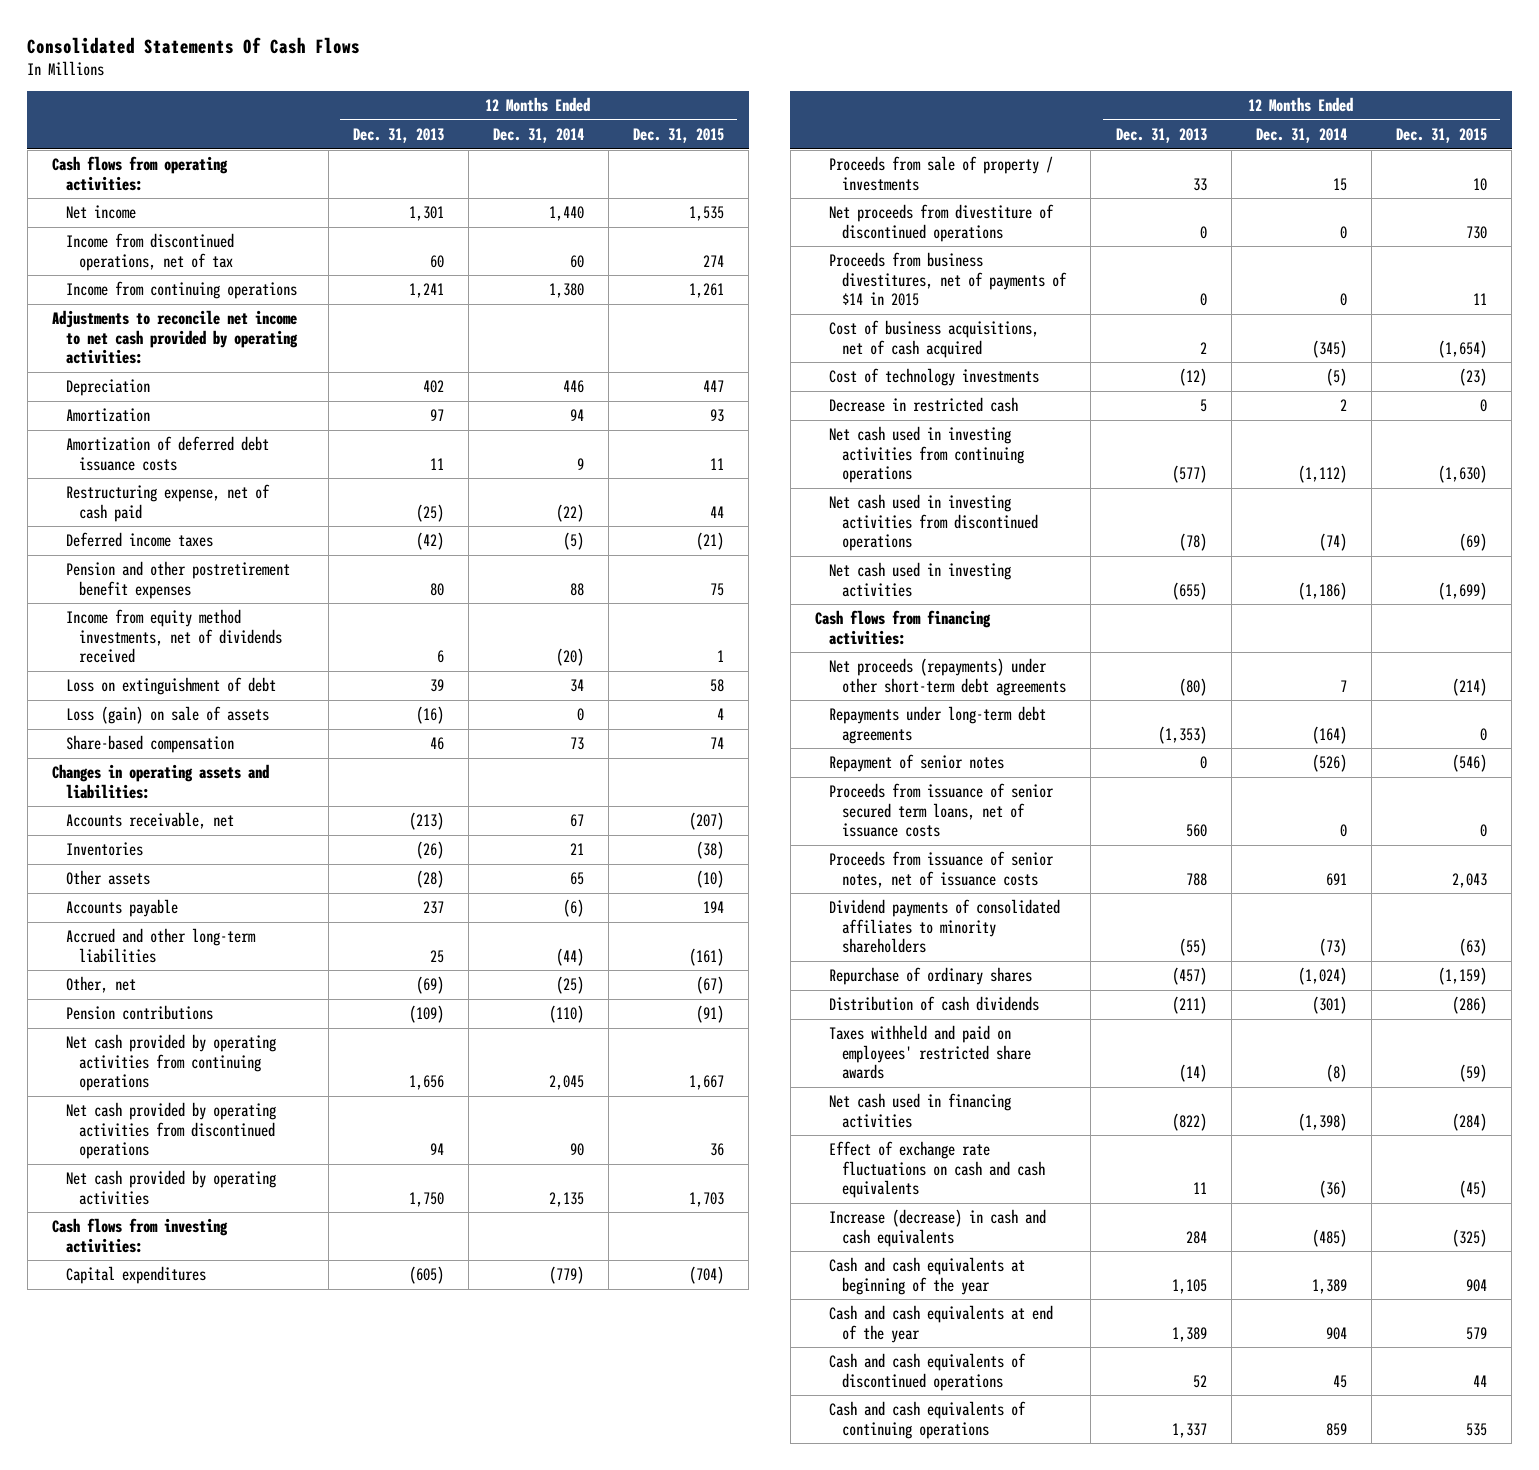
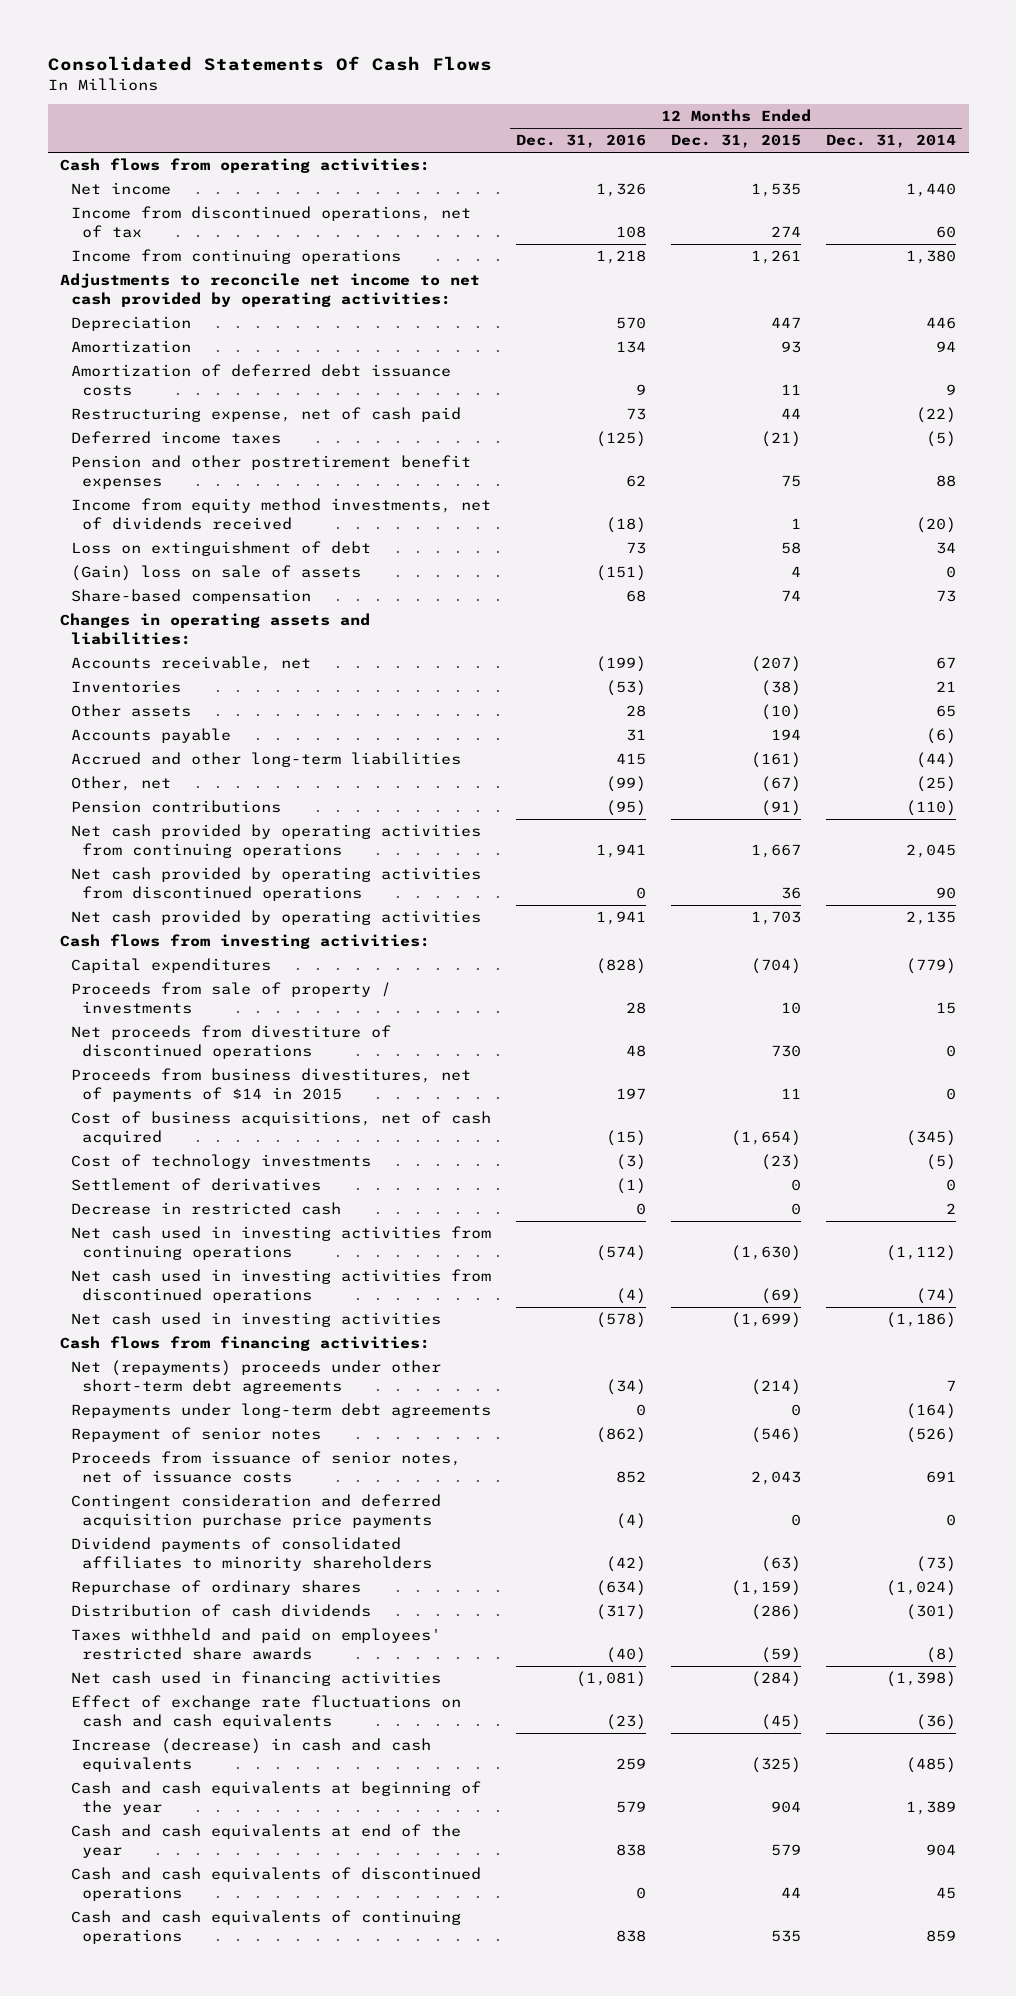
[352,128,444,144] Dec. 31, 2013 -> none
none -> [515,134,646,149] Dec. 31, 2016
[65,706,269,725] Loss (gain) on sale of assets -> [70,565,361,582] (Gain) loss on sale of assets
none -> [70,1178,321,1192] Settlement of derivatives
[828,658,1067,696] Net proceeds (repayments) under other short-term debt agreements -> [70,1360,441,1394] Net (repayments) proceeds under other short-term debt agreements
[828,783,1054,837] Proceeds from issuance of senior secured term loans, net of issuance costs -> none
none -> [70,1494,441,1528] Contingent consideration and deferred acquisition purchase price payments

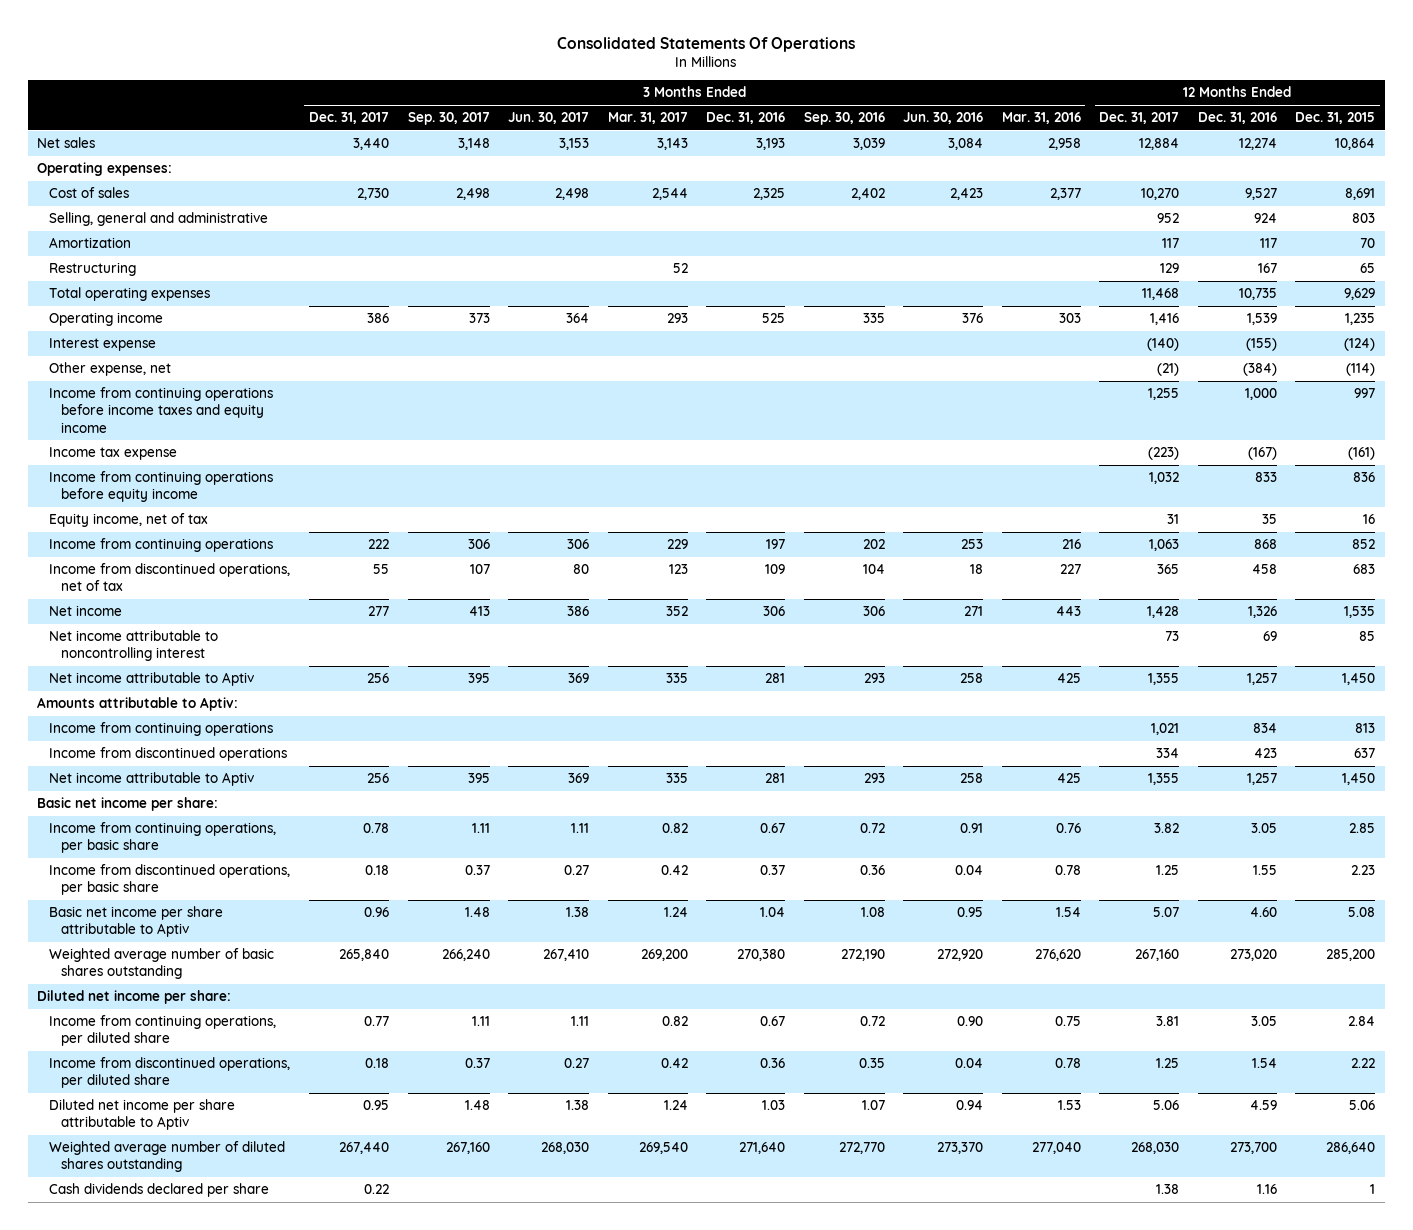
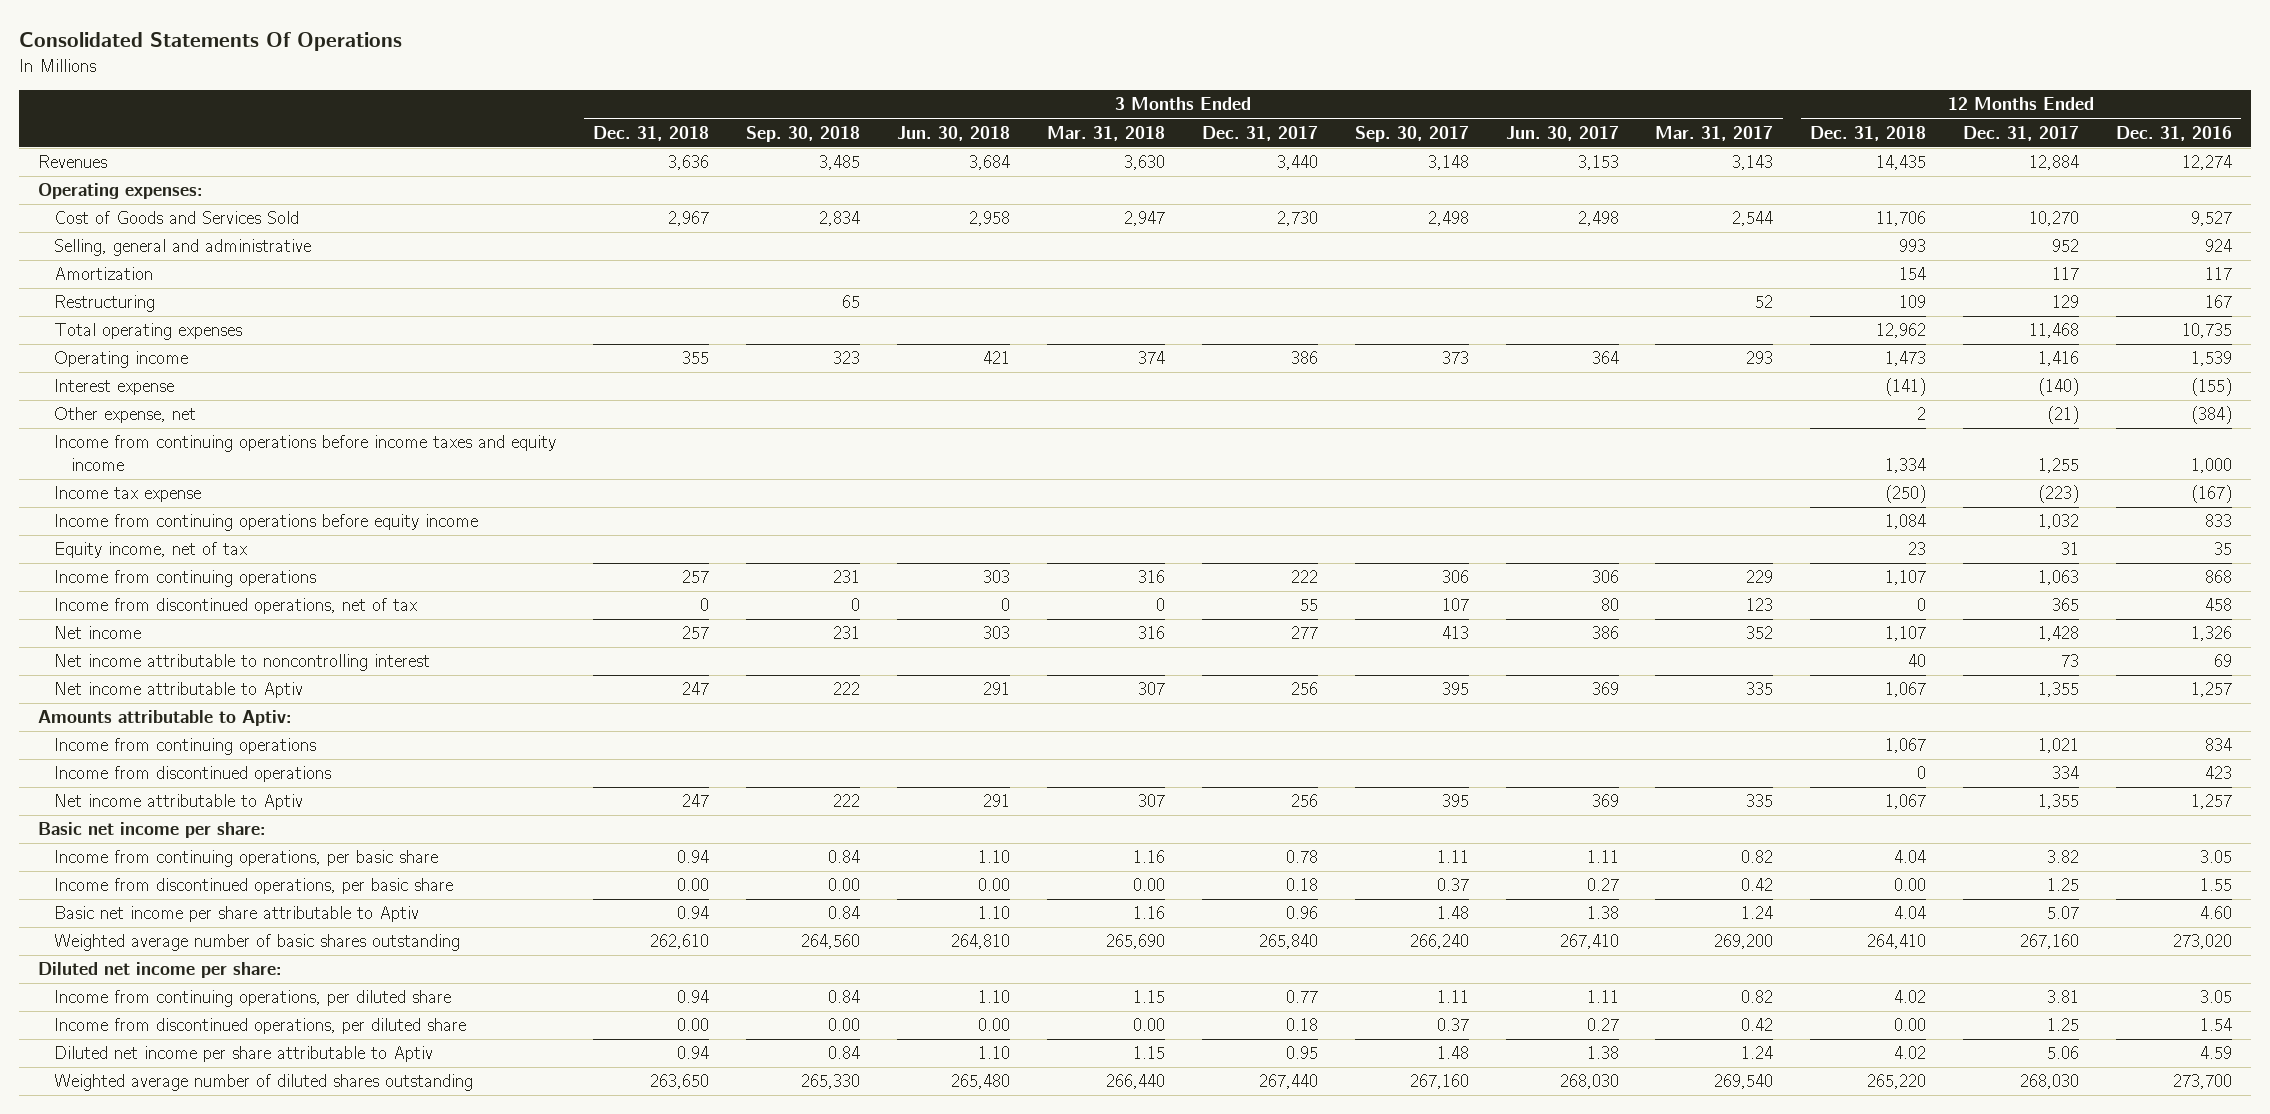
[706,112,786,125] Dec. 31, 2016 -> none
[803,112,885,126] Sep. 30, 2016 -> none
[903,112,984,125] Jun. 30, 2016 -> none
[1001,112,1081,125] Mar. 31, 2016 -> none
[1295,112,1376,125] Dec. 31, 2015 -> none
none -> [593,125,710,141] Dec. 31, 2018
none -> [746,125,861,142] Sep. 30, 2018
none -> [896,125,1010,141] Jun. 30, 2018
none -> [1046,125,1165,141] Mar. 31, 2018
none -> [1810,125,1927,141] Dec. 31, 2018
[37,137,96,149] Net sales -> [37,155,107,169] Revenues
[49,187,130,199] Cost of sales -> [54,211,300,225] Cost of Goods and Services Sold
[49,1183,270,1198] Cash dividends declared per share -> none

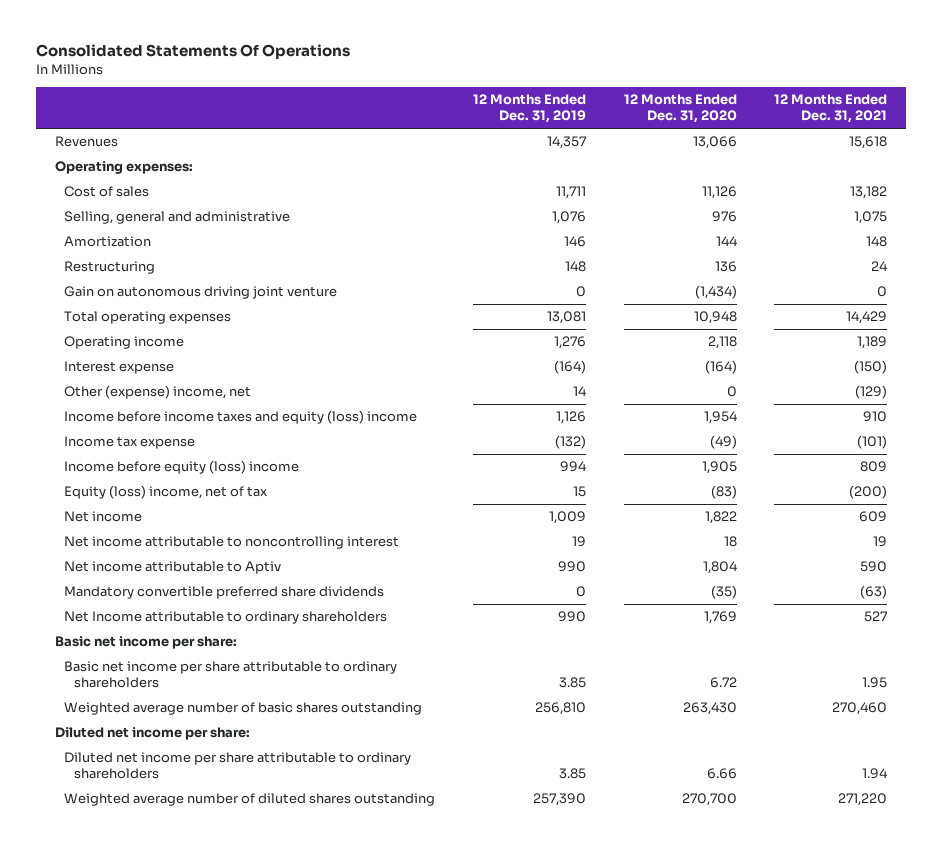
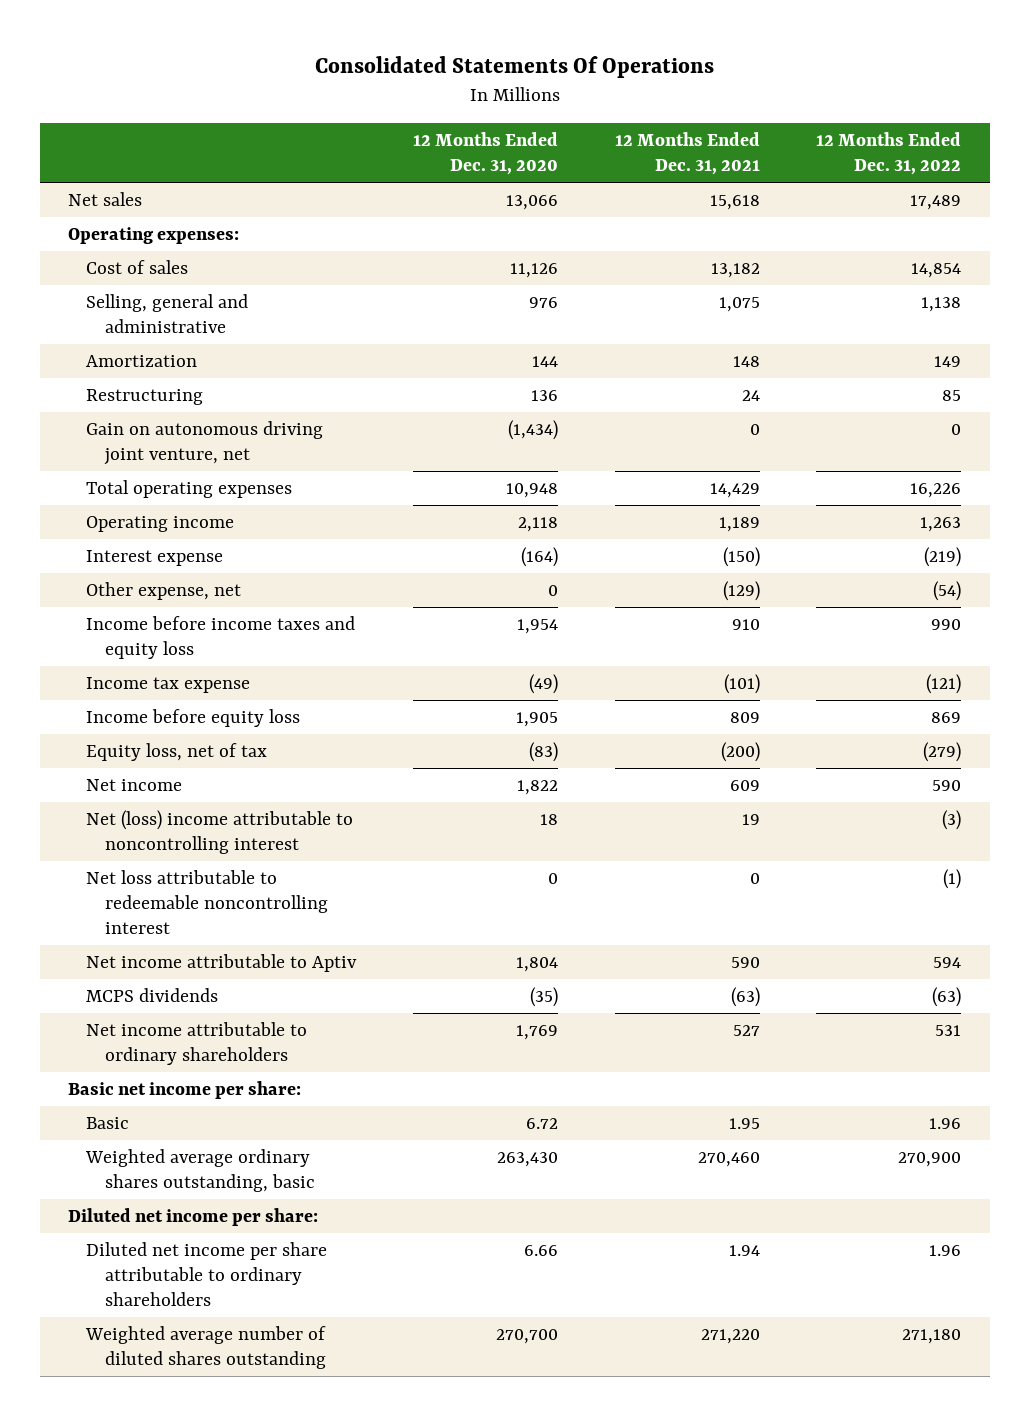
[472,94,586,124] 12 Months Ended Dec. 31, 2019 -> none
none -> [816,131,962,175] 12 Months Ended Dec. 31, 2022
[54,136,118,148] Revenues -> [68,192,143,207] Net sales
[64,286,338,300] Gain on autonomous driving joint venture -> [86,421,324,466] Gain on autonomous driving joint venture, net
[64,385,252,400] Other (expense) income, net -> [86,582,242,601] Other expense, net
[64,410,418,425] Income before income taxes and equity (loss) income -> [86,616,356,660] Income before income taxes and equity loss
[64,460,300,475] Income before equity (loss) income -> [86,709,301,728] Income before equity loss
[64,485,269,500] Equity (loss) income, net of tax -> [86,743,268,762] Equity loss, net of tax
[64,536,400,550] Net income attributable to noncontrolling interest -> [86,810,354,855] Net (loss) income attributable to noncontrolling interest
none -> [86,870,328,935] Net loss attributable to redeemable noncontrolling interest
[64,586,385,600] Mandatory convertible preferred share dividends -> [86,988,219,1003] MCPS dividends
[64,611,388,625] Net Income attributable to ordinary shareholders -> [86,1022,308,1066] Net income attributable to ordinary shareholders
[64,661,398,689] Basic net income per share attributable to ordinary shareholders -> [86,1117,130,1130] Basic
[64,702,423,716] Weighted average number of basic shares outstanding -> [85,1149,315,1193] Weighted average ordinary shares outstanding, basic

